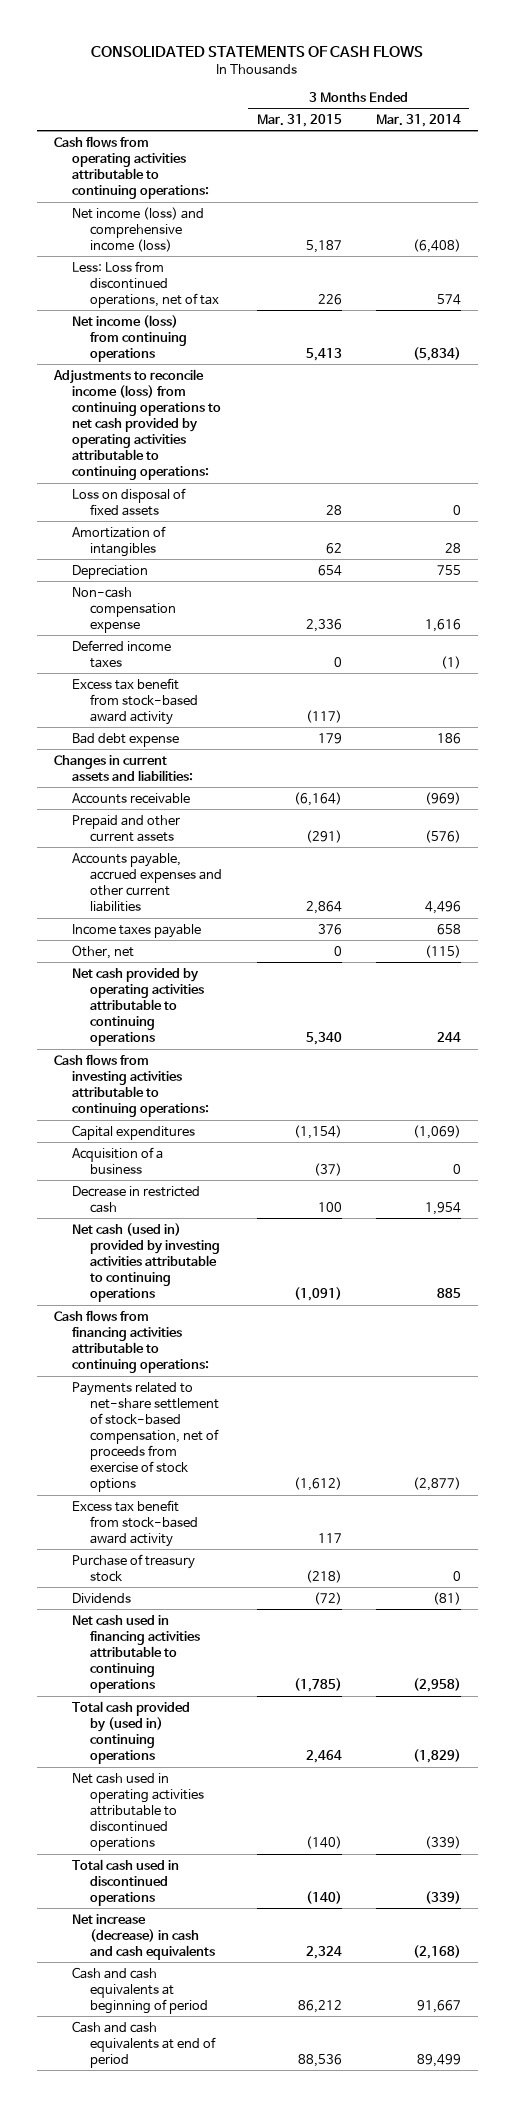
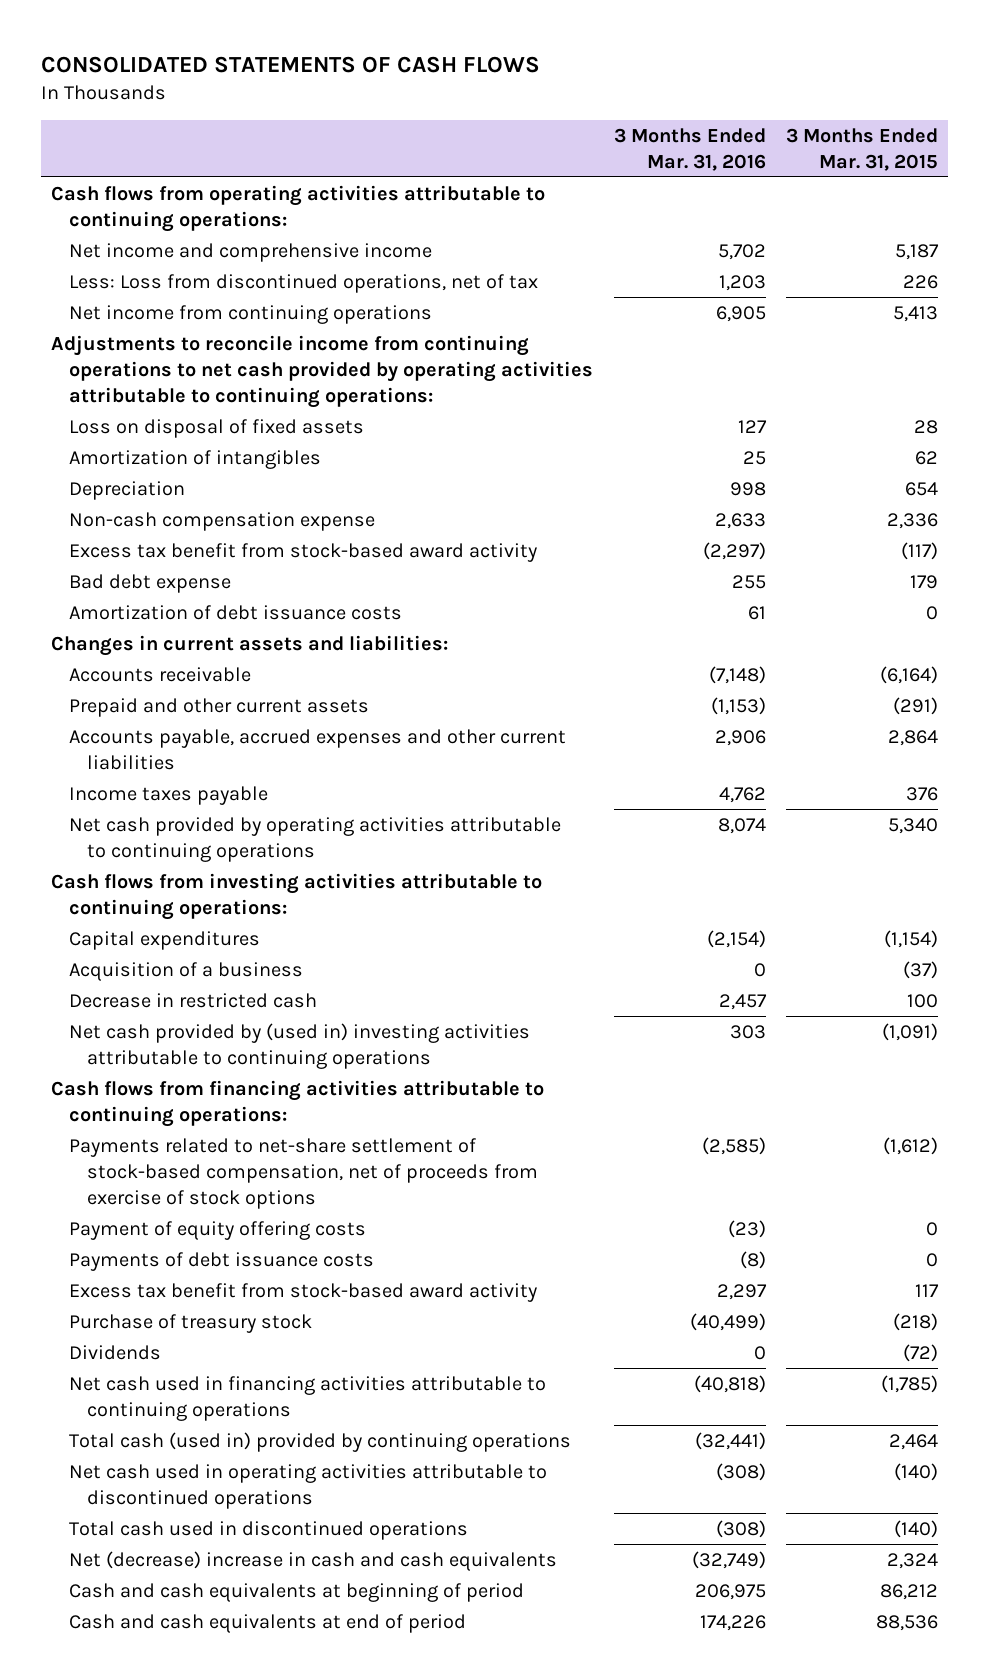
[375,113,461,127] Mar. 31, 2014 -> none
none -> [613,127,766,171] 3 Months Ended Mar. 31, 2016
[72,206,205,252] Net income (loss) and comprehensive income (loss) -> [68,243,432,263] Net income and comprehensive income
[72,314,188,362] Net income (loss) from continuing operations -> [68,305,432,325] Net income from continuing operations
[53,368,222,481] Adjustments to reconcile income (loss) from continuing operations to net cash provided by operating activities attributable to continuing operations: -> [50,335,593,409] Adjustments to reconcile income from continuing operations to net cash provided by operating activities attributable to continuing operations:
[72,639,172,668] Deferred income taxes -> none
none -> [68,605,402,621] Amortization of debt issuance costs
[72,944,135,959] Other, net -> none
[72,1222,221,1303] Net cash (used in) provided by investing activities attributable to continuing operations -> [68,1023,530,1070] Net cash provided by (used in) investing activities attributable to continuing operations
none -> [68,1221,366,1241] Payment of equity offering costs
none -> [68,1252,374,1272] Payments of debt issuance costs
[72,1700,191,1764] Total cash provided by (used in) continuing operations -> [68,1432,571,1453] Total cash (used in) provided by continuing operations
[72,1913,216,1960] Net increase (decrease) in cash and cash equivalents -> [68,1551,557,1572] Net (decrease) increase in cash and cash equivalents

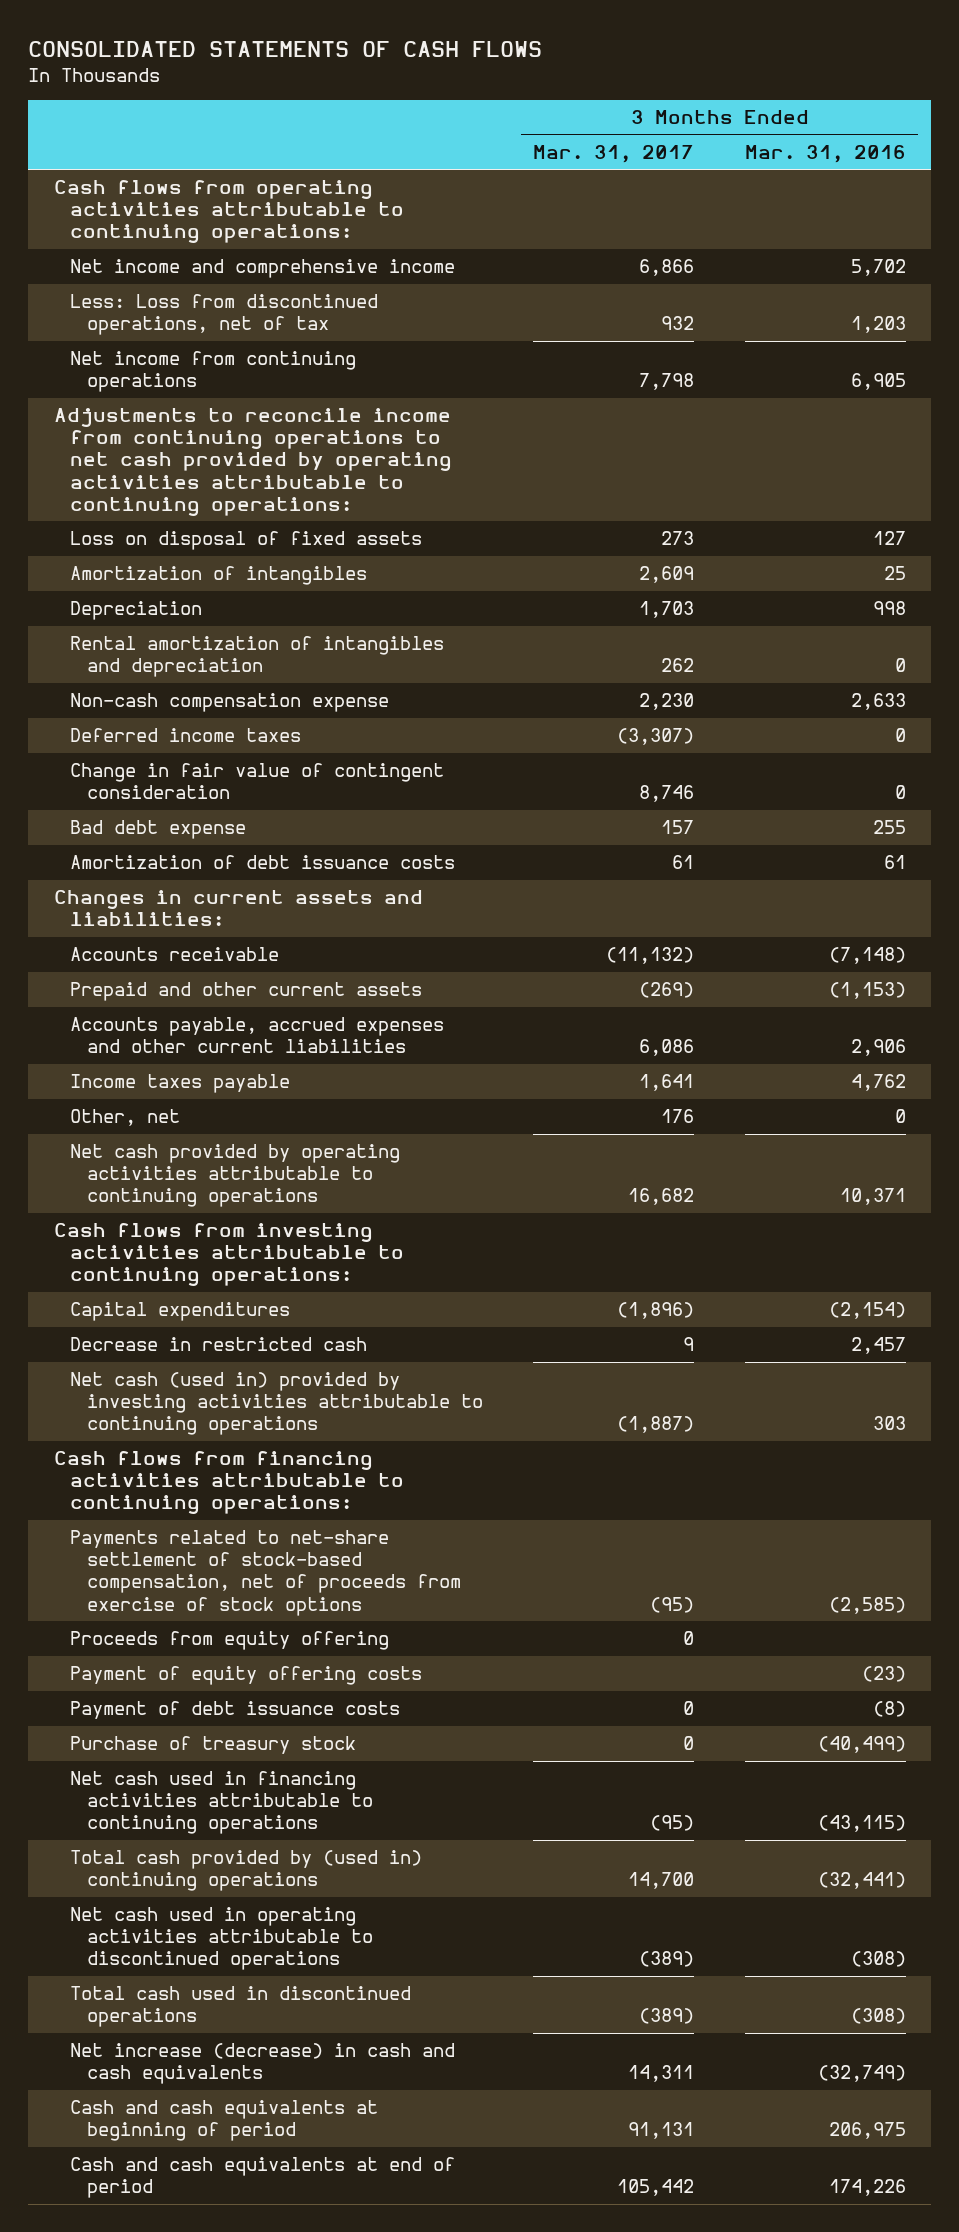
[786,127,939,171] 3 Months Ended Mar. 31, 2015 -> none
none -> [533,145,695,164] Mar. 31, 2017
none -> [70,636,445,678] Rental amortization of intangibles and depreciation
[68,543,537,563] Excess tax benefit from stock-based award activity -> none
none -> [70,728,302,743] Deferred income taxes
none -> [70,763,445,800] Change in fair value of contingent consideration
none -> [70,1109,181,1127] Other, net
[717,818,766,835] 8,074 -> [839,1188,906,1206] 10,371
[68,962,303,982] Acquisition of a business -> none
[68,1023,530,1070] Net cash provided by (used in) investing activities attributable to continuing operations -> [70,1372,483,1436] Net cash (used in) provided by investing activities attributable to continuing operations
none -> [70,1631,390,1651] Proceeds from equity offering
[68,1283,537,1303] Excess tax benefit from stock-based award activity -> none
[68,1252,374,1272] Payments of debt issuance costs -> [70,1701,401,1720] Payment of debt issuance costs
[68,1345,161,1361] Dividends -> none
[693,1375,766,1394] (40,818) -> [817,1815,906,1833] (43,115)
[68,1432,571,1453] Total cash (used in) provided by continuing operations -> [70,1850,423,1892] Total cash provided by (used in) continuing operations
[68,1551,557,1572] Net (decrease) increase in cash and cash equivalents -> [70,2043,456,2085] Net increase (decrease) in cash and cash equivalents

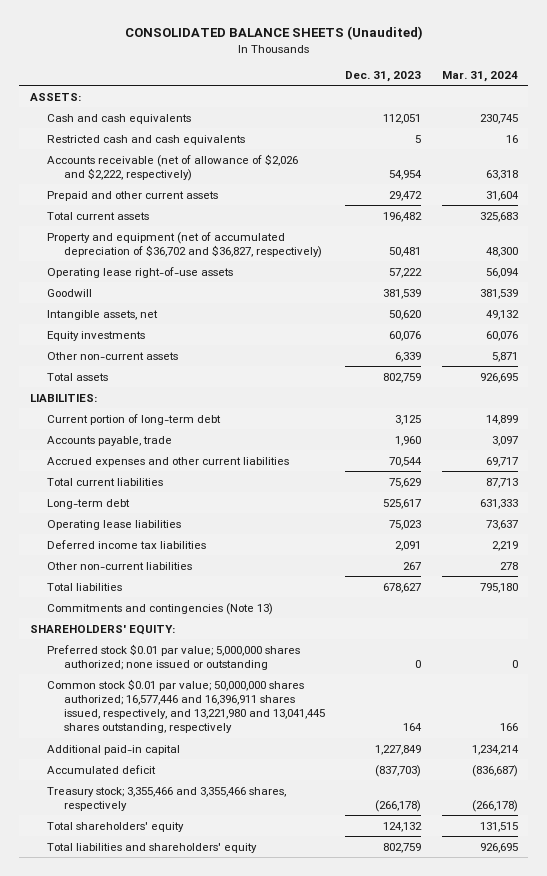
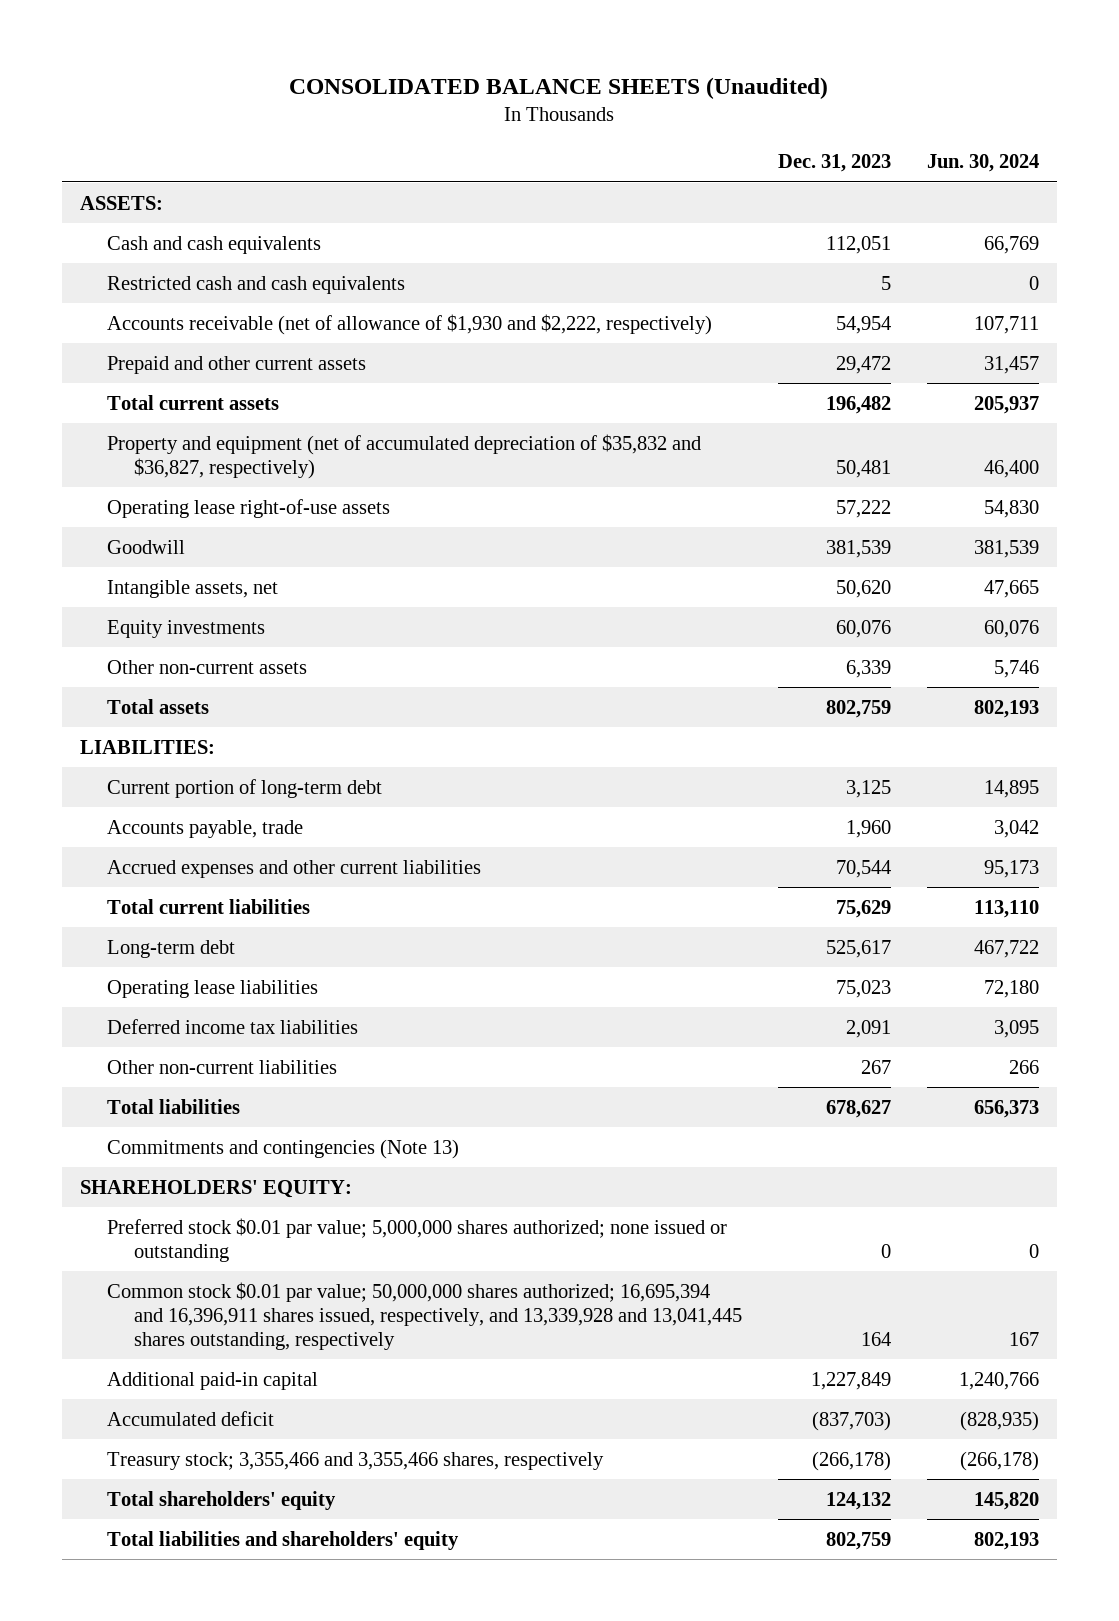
[441,70,518,82] Mar. 31, 2024 -> none
none -> [926,154,1039,173] Jun. 30, 2024
[46,153,298,181] Accounts receivable (net of allowance of $2,026 and $2,222, respectively) -> [106,313,712,335] Accounts receivable (net of allowance of $1,930 and $2,222, respectively)
[46,231,322,258] Property and equipment (net of accumulated depreciation of $36,702 and $36,827, respectively) -> [106,433,701,479] Property and equipment (net of accumulated depreciation of $35,832 and $36,827, respectively)
[46,678,325,734] Common stock $0.01 par value; 50,000,000 shares authorized; 16,577,446 and 16,396,911 shares issued, respectively, and 13,221,980 and 13,041,445 shares outstanding, respectively -> [106,1281,742,1350] Common stock $0.01 par value; 50,000,000 shares authorized; 16,695,394 and 16,396,911 shares issued, respectively, and 13,339,928 and 13,041,445 shares outstanding, respectively

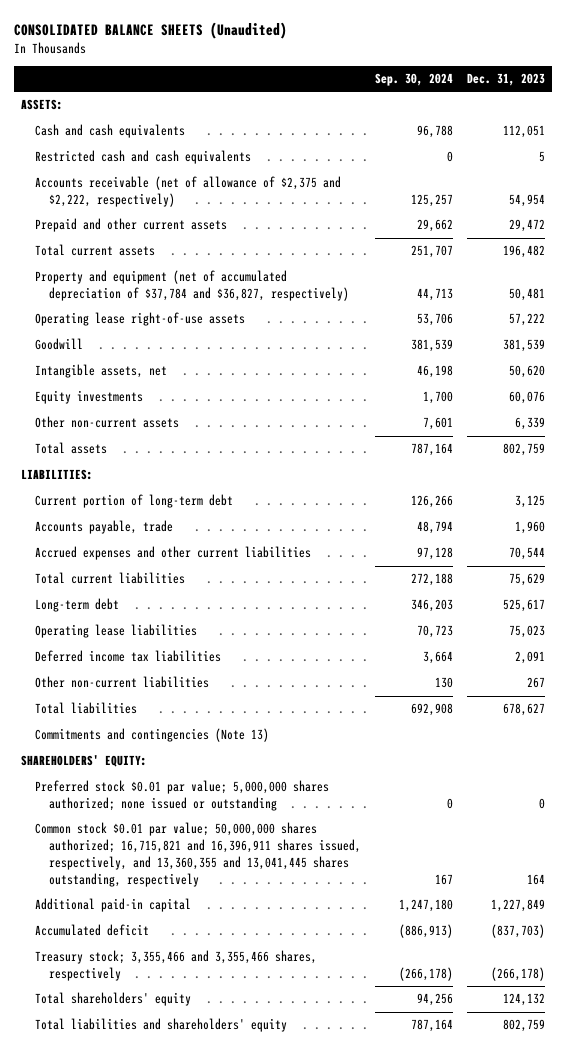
[926,154,1039,173] Jun. 30, 2024 -> none
none -> [375,73,454,87] Sep. 30, 2024
[106,313,712,335] Accounts receivable (net of allowance of $1,930 and $2,222, respectively) -> [35,176,342,208] Accounts receivable (net of allowance of $2,375 and $2,222, respectively)
[106,433,701,479] Property and equipment (net of accumulated depreciation of $35,832 and $36,827, respectively) -> [35,270,349,302] Property and equipment (net of accumulated depreciation of $37,784 and $36,827, respectively)
[106,1281,742,1350] Common stock $0.01 par value; 50,000,000 shares authorized; 16,695,394 and 16,396,911 shares issued, respectively, and 13,339,928 and 13,041,445 shares outstanding, respectively -> [35,822,361,887] Common stock $0.01 par value; 50,000,000 shares authorized; 16,715,821 and 16,396,911 shares issued, respectively, and 13,360,355 and 13,041,445 shares outstanding, respectively

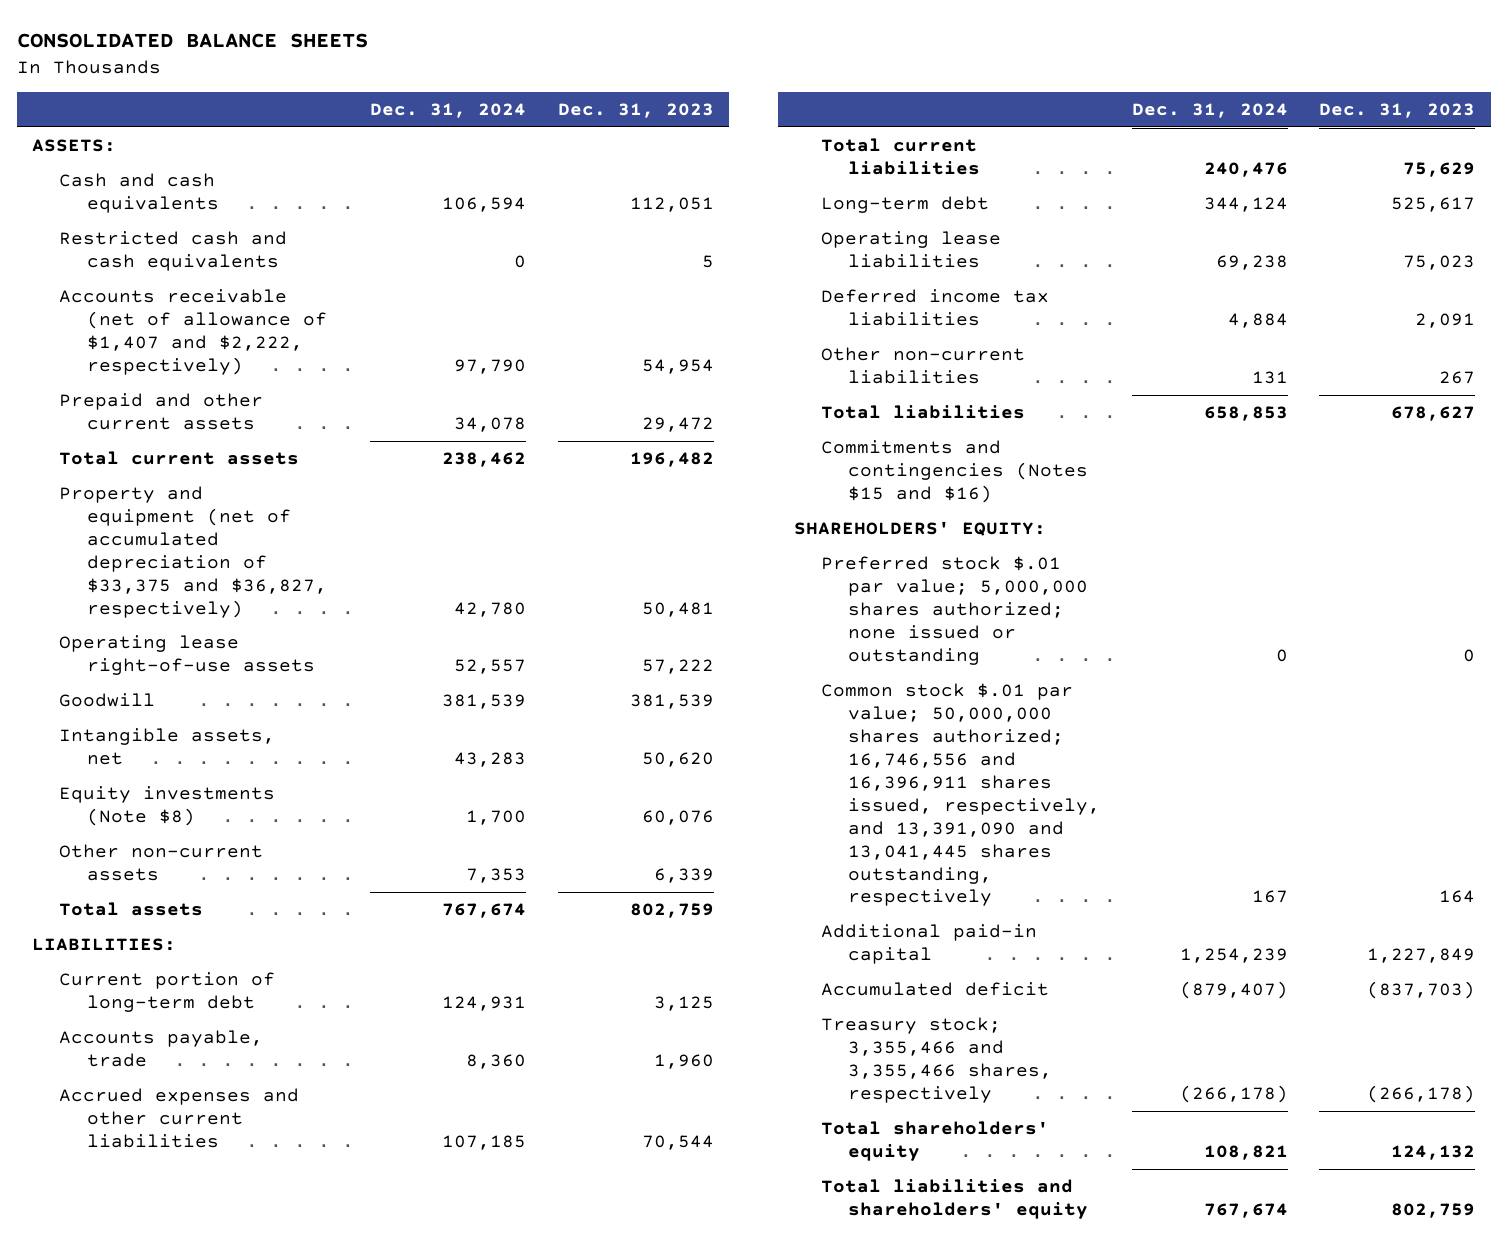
[14,21,288,39] CONSOLIDATED BALANCE SHEETS (Unaudited) -> [16,32,368,48] CONSOLIDATED BALANCE SHEETS
[375,73,454,87] Sep. 30, 2024 -> none
none -> [370,103,527,119] Dec. 31, 2024
[35,176,342,208] Accounts receivable (net of allowance of $2,375 and $2,222, respectively) -> [59,289,327,375] Accounts receivable (net of allowance of $1,407 and $2,222, respectively)
[35,270,349,302] Property and equipment (net of accumulated depreciation of $37,784 and $36,827, respectively) -> [59,486,327,618] Property and equipment (net of accumulated depreciation of $33,375 and $36,827, respectively)
[35,390,144,405] Equity investments -> [59,786,276,827] Equity investments (Note $8)
[35,728,270,743] Commitments and contingencies (Note 13) -> [820,440,1088,503] Commitments and contingencies (Notes $15 and $16)
[35,780,330,812] Preferred stock $0.01 par value; 5,000,000 shares authorized; none issued or outstanding -> [820,556,1088,665] Preferred stock $.01 par value; 5,000,000 shares authorized; none issued or outstanding
[35,822,361,887] Common stock $0.01 par value; 50,000,000 shares authorized; 16,715,821 and 16,396,911 shares issued, respectively, and 13,360,355 and 13,041,445 shares outstanding, respectively -> [820,683,1100,907] Common stock $.01 par value; 50,000,000 shares authorized; 16,746,556 and 16,396,911 shares issued, respectively, and 13,391,090 and 13,041,445 shares outstanding, respectively

